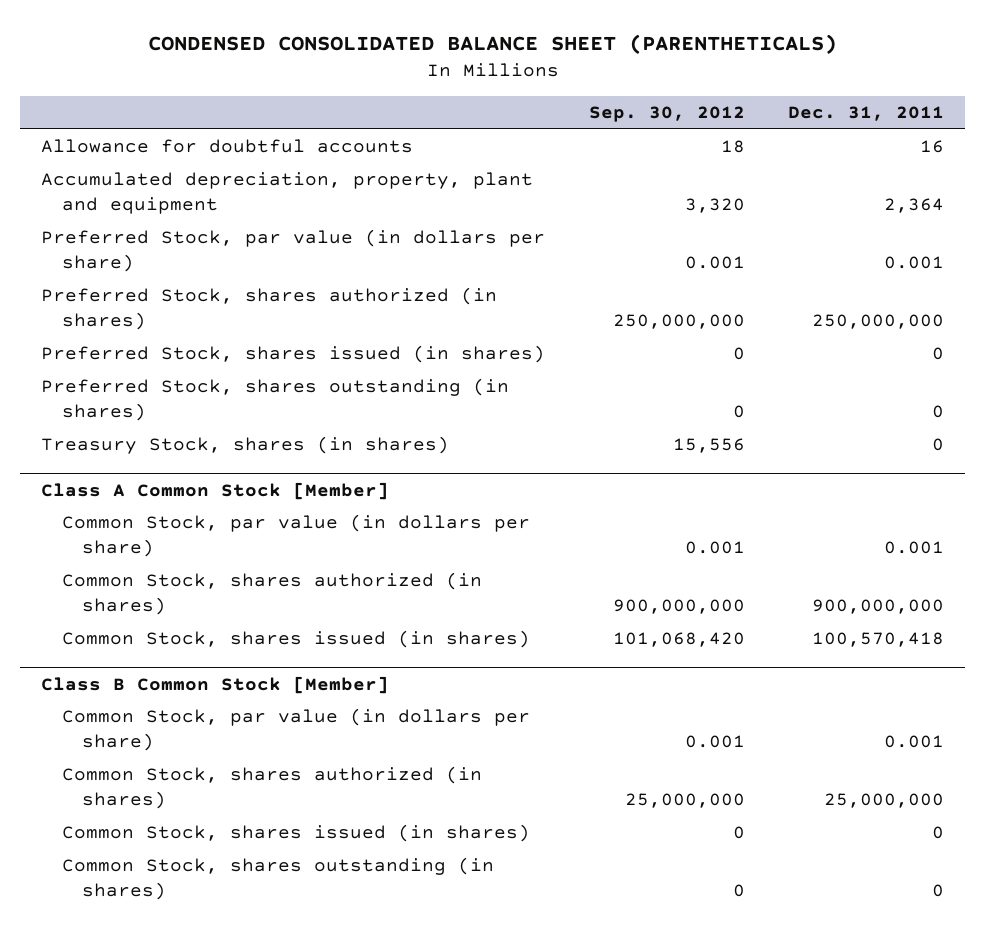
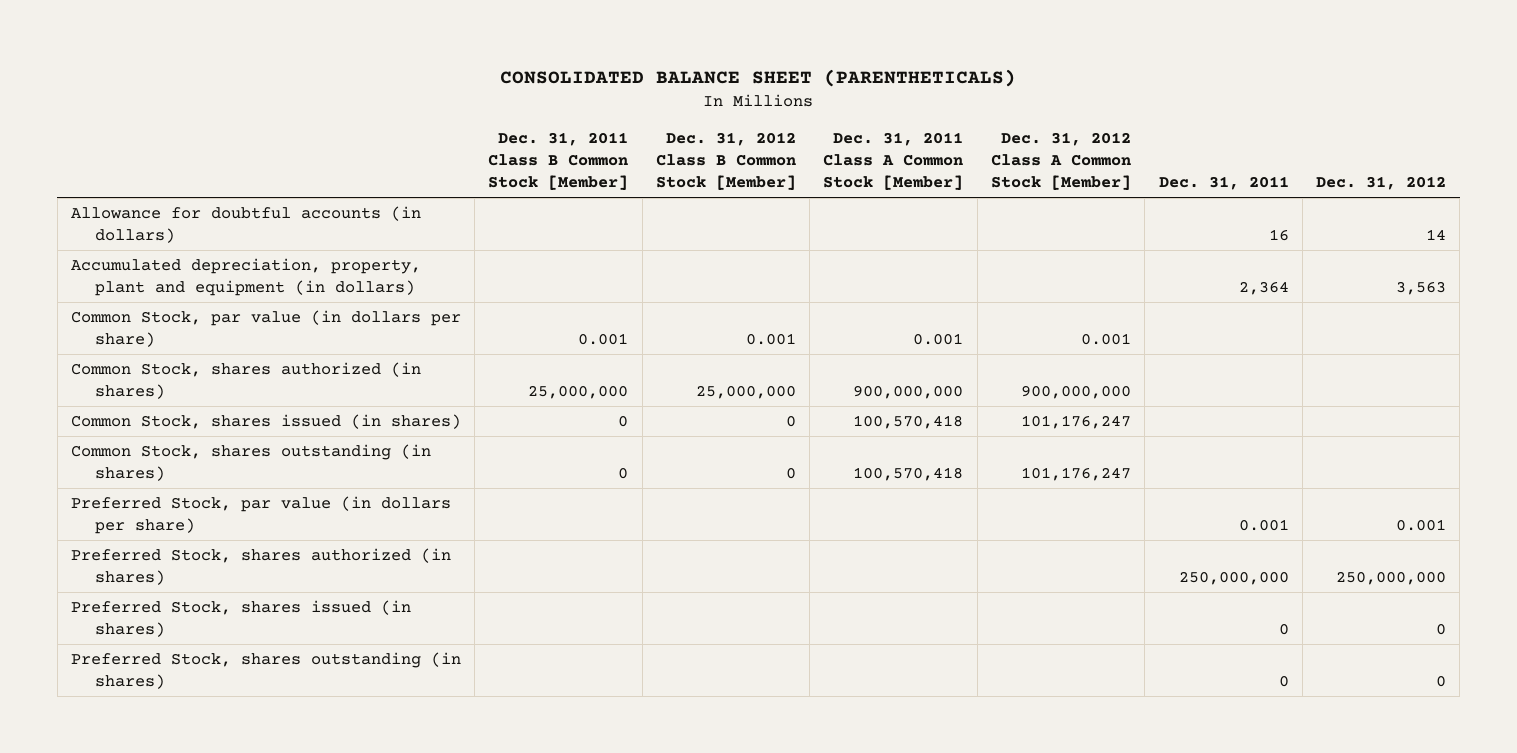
[147,33,837,54] CONDENSED CONSOLIDATED BALANCE SHEET (PARENTHETICALS) -> [500,69,1017,88] CONSOLIDATED BALANCE SHEET (PARENTHETICALS)
[588,105,745,122] Sep. 30, 2012 -> none
none -> [488,132,629,190] Dec. 31, 2011 Class B Common Stock [Member]
none -> [655,132,796,190] Dec. 31, 2012 Class B Common Stock [Member]
none -> [823,132,964,190] Dec. 31, 2011 Class A Common Stock [Member]
none -> [990,132,1131,190] Dec. 31, 2012 Class A Common Stock [Member]
none -> [1316,175,1447,190] Dec. 31, 2012
[41,139,414,154] Allowance for doubtful accounts -> [70,206,421,243] Allowance for doubtful accounts (in dollars)
[41,172,534,214] Accumulated depreciation, property, plant and equipment -> [70,258,421,296] Accumulated depreciation, property, plant and equipment (in dollars)
none -> [70,310,461,347] Common Stock, par value (in dollars per share)
none -> [70,362,421,399] Common Stock, shares authorized (in shares)
none -> [70,414,461,430] Common Stock, shares issued (in shares)
none -> [70,444,431,481] Common Stock, shares outstanding (in shares)
[41,436,450,455] Treasury Stock, shares (in shares) -> none
[41,481,390,500] Class A Common Stock [Member] -> none
[61,514,530,557] Common Stock, par value (in dollars per share) -> none
[61,572,482,615] Common Stock, shares authorized (in shares) -> none
[61,630,530,649] Common Stock, shares issued (in shares) -> none
[41,675,390,694] Class B Common Stock [Member] -> none
[61,708,530,751] Common Stock, par value (in dollars per share) -> none
[61,766,482,809] Common Stock, shares authorized (in shares) -> none
[61,824,530,843] Common Stock, shares issued (in shares) -> none
[61,857,494,900] Common Stock, shares outstanding (in shares) -> none

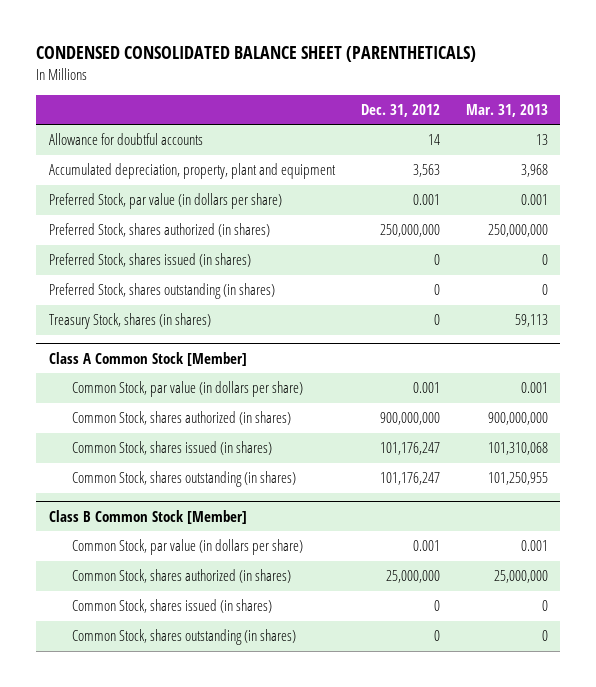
[500,69,1017,88] CONSOLIDATED BALANCE SHEET (PARENTHETICALS) -> [35,46,476,63] CONDENSED CONSOLIDATED BALANCE SHEET (PARENTHETICALS)
[488,132,629,190] Dec. 31, 2011 Class B Common Stock [Member] -> none
[655,132,796,190] Dec. 31, 2012 Class B Common Stock [Member] -> none
[823,132,964,190] Dec. 31, 2011 Class A Common Stock [Member] -> none
[990,132,1131,190] Dec. 31, 2012 Class A Common Stock [Member] -> none
[1158,175,1289,190] Dec. 31, 2011 -> none
none -> [465,103,548,117] Mar. 31, 2013
[70,310,461,347] Common Stock, par value (in dollars per share) -> none
[70,362,421,399] Common Stock, shares authorized (in shares) -> none
[70,414,461,430] Common Stock, shares issued (in shares) -> none
[70,444,431,481] Common Stock, shares outstanding (in shares) -> none
[70,206,421,243] Allowance for doubtful accounts (in dollars) -> [48,133,203,146] Allowance for doubtful accounts
[70,258,421,296] Accumulated depreciation, property, plant and equipment (in dollars) -> [48,163,336,180] Accumulated depreciation, property, plant and equipment
none -> [48,313,211,330] Treasury Stock, shares (in shares)
none -> [48,351,247,366] Class A Common Stock [Member]
none -> [71,381,303,398] Common Stock, par value (in dollars per share)
none -> [71,411,291,426] Common Stock, shares authorized (in shares)
none -> [71,441,272,456] Common Stock, shares issued (in shares)
none -> [71,471,296,488] Common Stock, shares outstanding (in shares)
none -> [48,509,247,524] Class B Common Stock [Member]
none -> [71,539,303,556] Common Stock, par value (in dollars per share)
none -> [71,569,291,584] Common Stock, shares authorized (in shares)
none -> [71,599,272,614] Common Stock, shares issued (in shares)
none -> [71,629,296,646] Common Stock, shares outstanding (in shares)

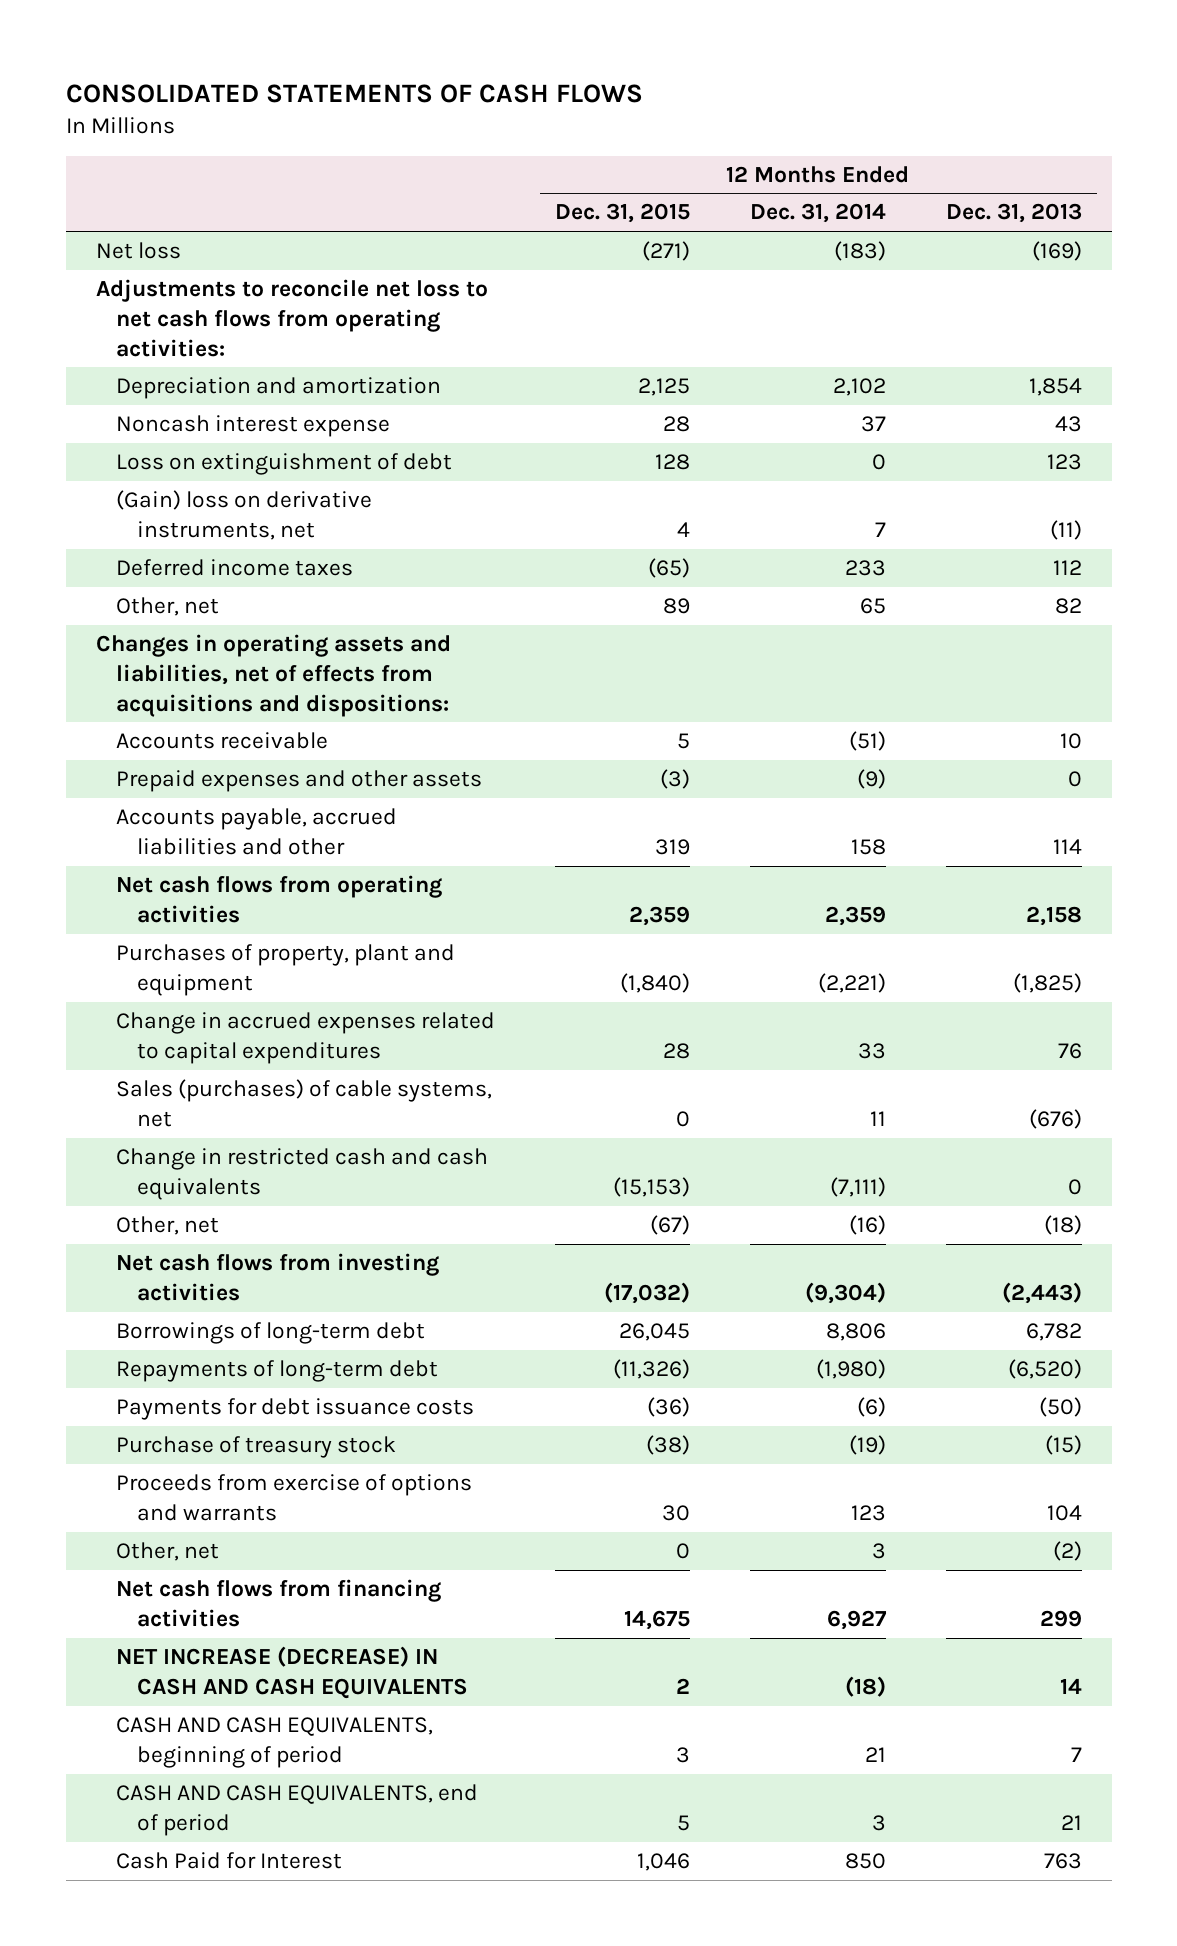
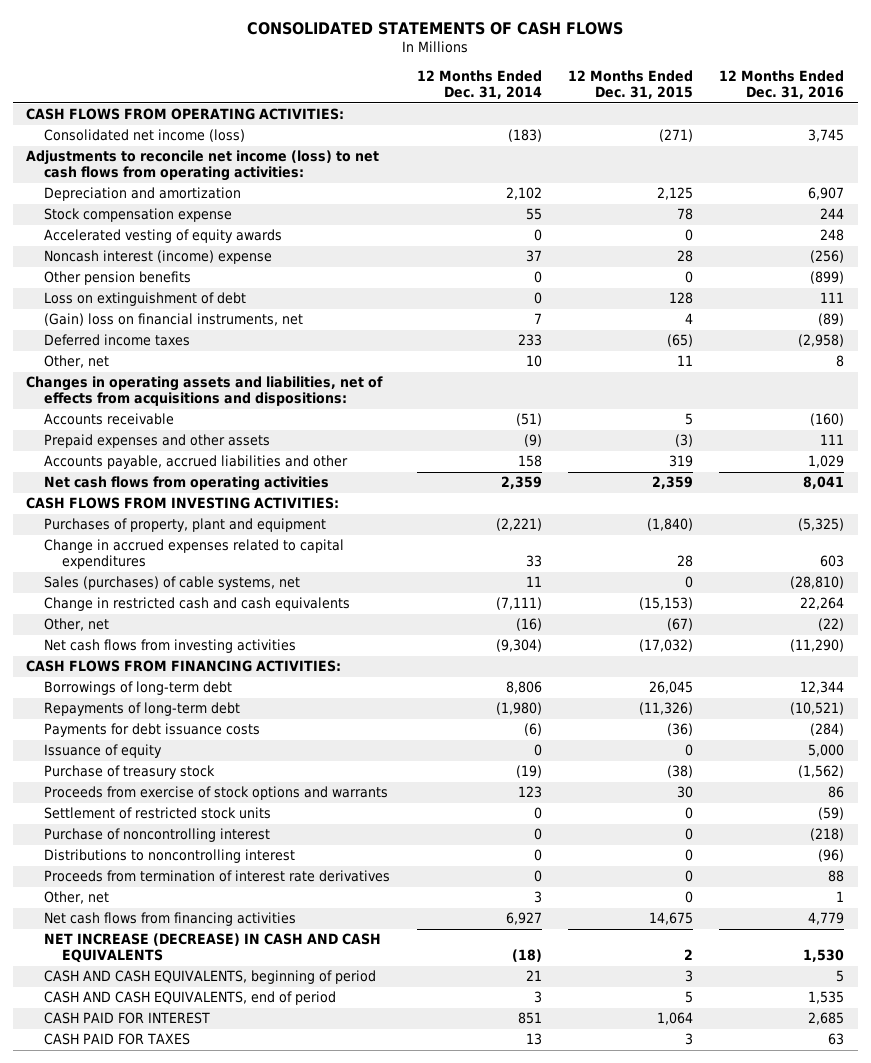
[945,203,1082,224] Dec. 31, 2013 -> none
none -> [719,70,845,100] 12 Months Ended Dec. 31, 2016
none -> [26,108,345,121] CASH FLOWS FROM OPERATING ACTIVITIES:
[95,242,181,260] Net loss -> [44,129,246,143] Consolidated net income (loss)
[95,279,488,357] Adjustments to reconcile net loss to net cash flows from operating activities: -> [26,150,380,182] Adjustments to reconcile net income (loss) to net cash flows from operating activities:
none -> [44,208,233,223] Stock compensation expense
none -> [44,229,283,244] Accelerated vesting of equity awards
[116,415,391,438] Noncash interest expense -> [44,250,273,265] Noncash interest (income) expense
none -> [44,271,192,286] Other pension benefits
[116,490,373,540] (Gain) loss on derivative instruments, net -> [44,313,304,327] (Gain) loss on financial instruments, net
[663,598,691,615] 89 -> [676,355,693,367] 11
[859,598,886,615] 65 -> [525,355,542,368] 10
none -> [26,497,340,510] CASH FLOWS FROM INVESTING ACTIVITIES:
none -> [26,660,342,673] CASH FLOWS FROM FINANCING ACTIVITIES:
none -> [44,744,163,759] Issuance of equity
[116,1474,473,1521] Proceeds from exercise of options and warrants -> [44,786,389,801] Proceeds from exercise of stock options and warrants
none -> [44,807,272,820] Settlement of restricted stock units
none -> [44,828,271,843] Purchase of noncontrolling interest
none -> [44,849,296,864] Distributions to noncontrolling interest
none -> [44,870,391,883] Proceeds from termination of interest rate derivatives
[116,1852,343,1870] Cash Paid for Interest -> [44,1012,211,1025] CASH PAID FOR INTEREST
[637,1853,691,1872] 1,046 -> [656,1012,693,1026] 1,064
[844,1853,886,1870] 850 -> [517,1012,542,1025] 851
none -> [44,1033,191,1046] CASH PAID FOR TAXES

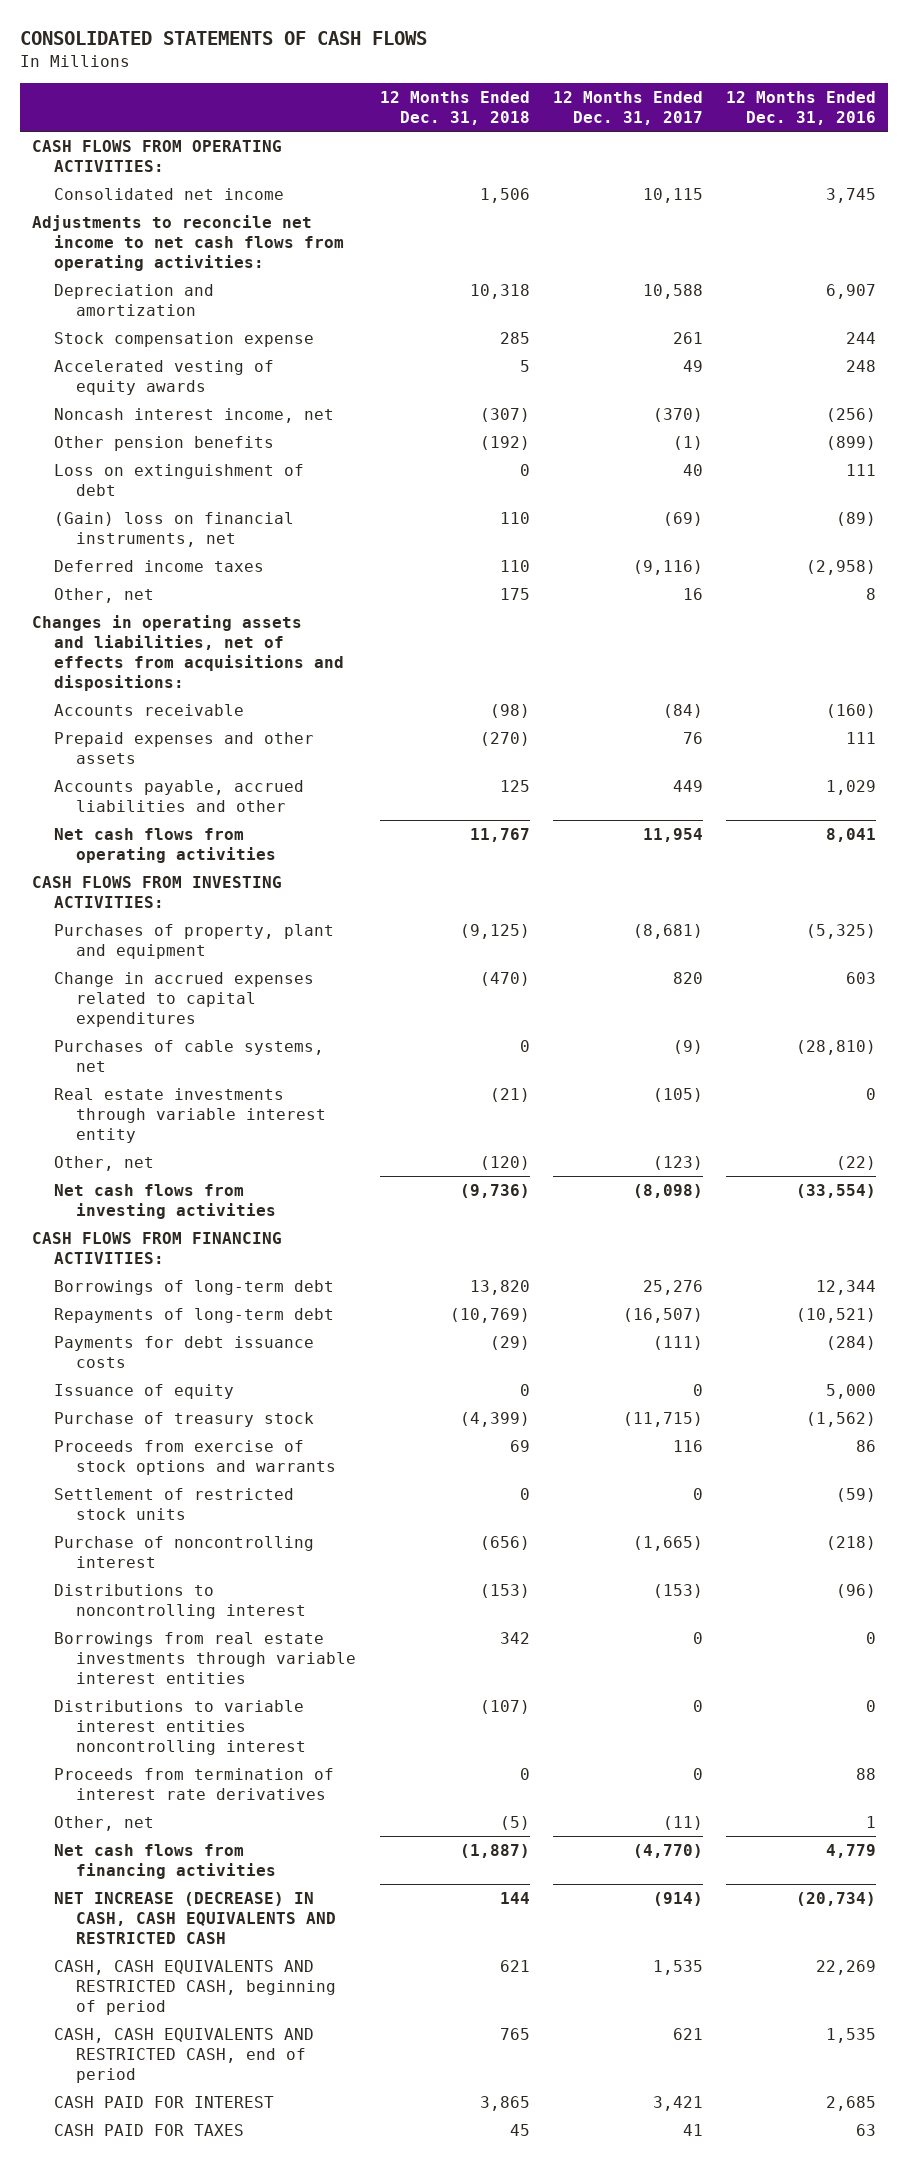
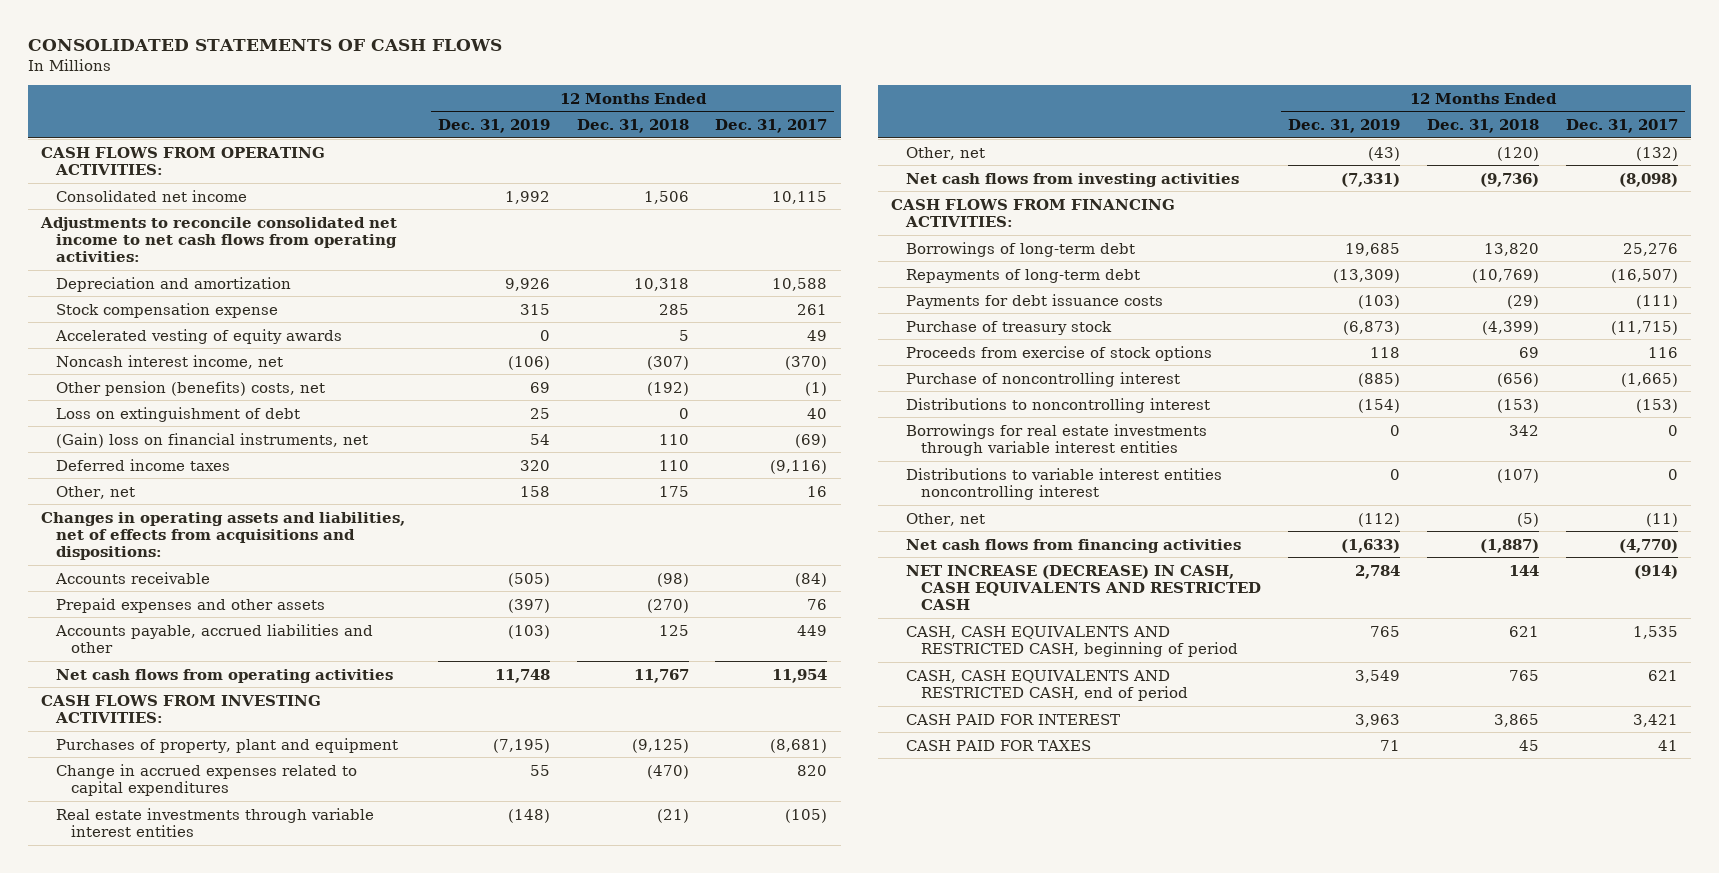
[726,91,877,126] 12 Months Ended Dec. 31, 2016 -> none
none -> [437,119,550,134] Dec. 31, 2019
[31,214,345,271] Adjustments to reconcile net income to net cash flows from operating activities: -> [40,216,398,263] Adjustments to reconcile consolidated net income to net cash flows from operating activities:
[54,435,275,451] Other pension benefits -> [55,380,325,396] Other pension (benefits) costs, net
[54,1039,325,1072] Purchases of cable systems, net -> none
[54,1087,327,1143] Real estate investments through variable interest entity -> [55,807,374,837] Real estate investments through variable interest entities
[653,1155,704,1170] (123) -> [1635,146,1678,161] (132)
[54,1383,235,1399] Issuance of equity -> none
[54,1487,295,1520] Settlement of restricted stock units -> none
[54,1439,337,1475] Proceeds from exercise of stock options and warrants -> [906,345,1213,361] Proceeds from exercise of stock options
[54,1631,357,1684] Borrowings from real estate investments through variable interest entities -> [906,423,1208,456] Borrowings for real estate investments through variable interest entities
[54,1767,335,1800] Proceeds from termination of interest rate derivatives -> none

